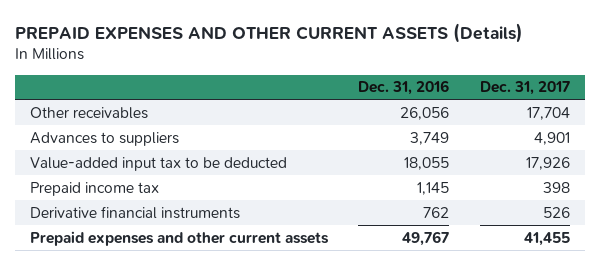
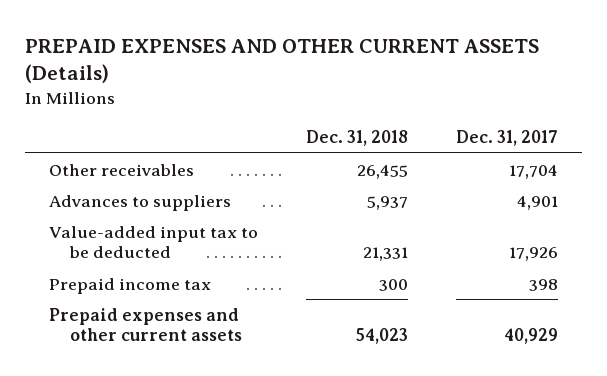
[358,80,450,96] Dec. 31, 2016 -> none
none -> [306,130,409,147] Dec. 31, 2018
[30,205,241,219] Derivative financial instruments -> none
[523,231,570,246] 41,455 -> [503,328,558,345] 40,929

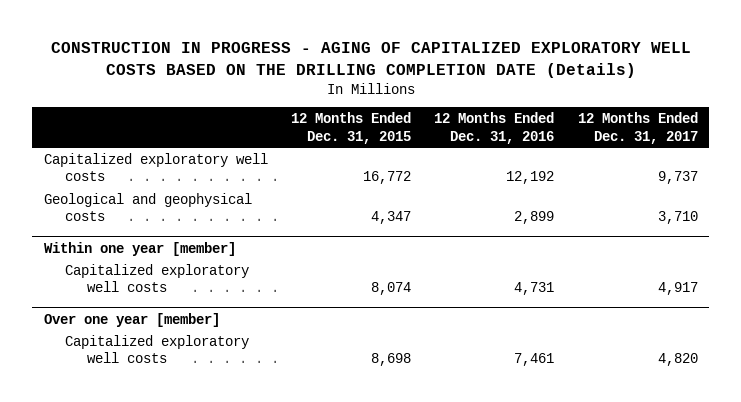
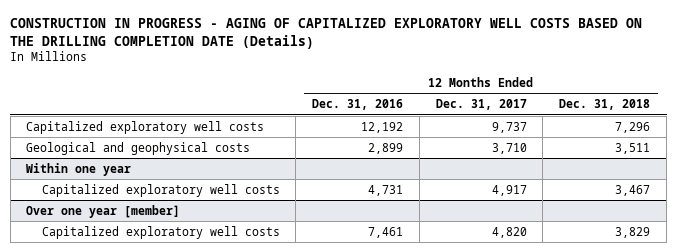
[290,112,411,144] 12 Months Ended Dec. 31, 2015 -> none
none -> [559,99,651,111] Dec. 31, 2018
[43,241,236,256] Within one year [member] -> [26,162,132,176] Within one year

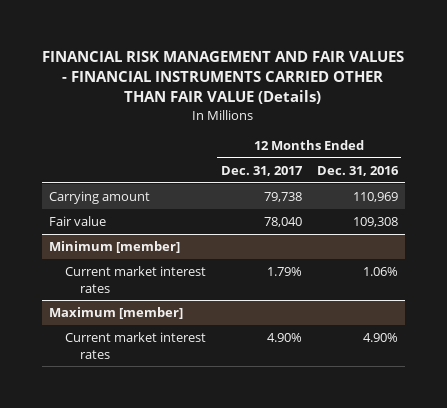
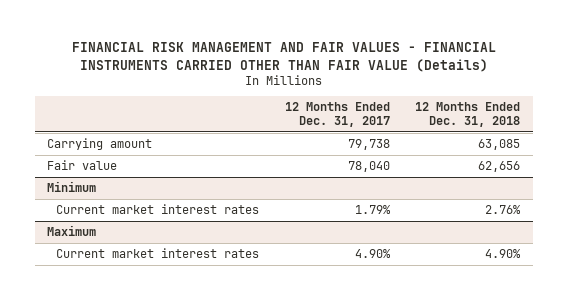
[316,165,399,176] Dec. 31, 2016 -> none
none -> [414,102,520,128] 12 Months Ended Dec. 31, 2018
[49,241,181,254] Minimum [member] -> [47,180,97,192] Minimum
[49,307,184,320] Maximum [member] -> [47,224,97,236] Maximum

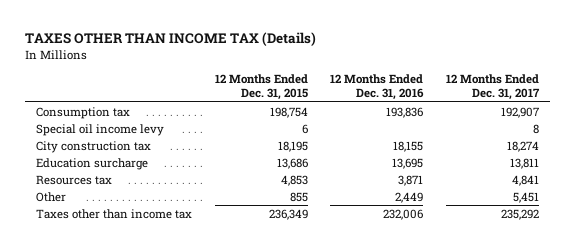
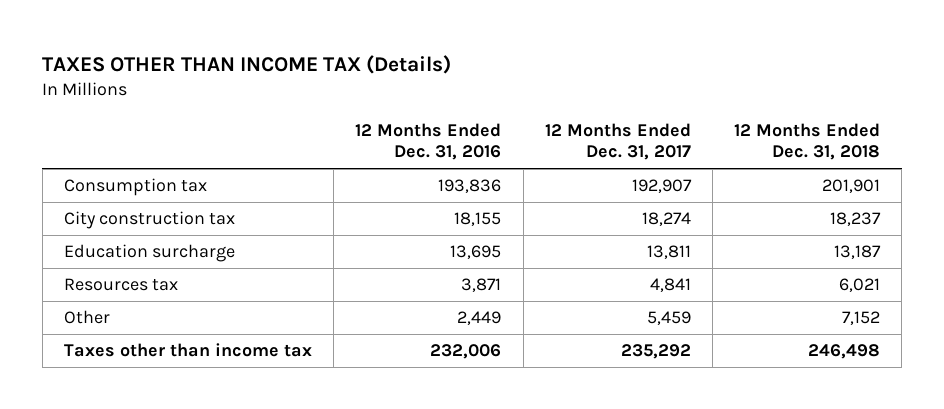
[214,74,308,101] 12 Months Ended Dec. 31, 2015 -> none
none -> [734,122,881,161] 12 Months Ended Dec. 31, 2018
[35,123,164,136] Special oil income levy -> none
[513,191,540,203] 5,451 -> [646,311,691,326] 5,459

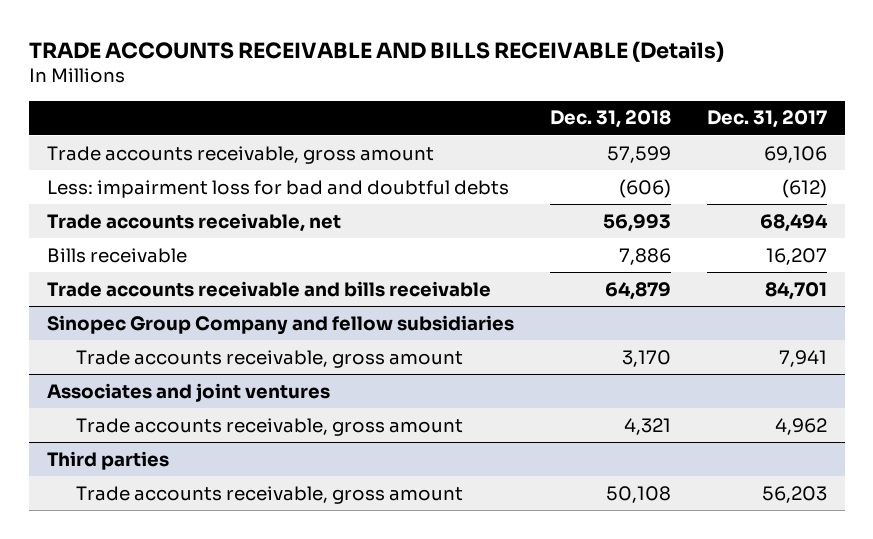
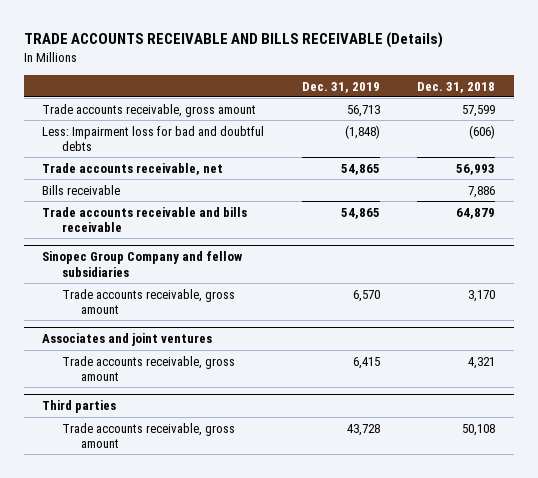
[706,110,827,129] Dec. 31, 2017 -> none
none -> [301,81,380,93] Dec. 31, 2019
[46,179,509,198] Less: impairment loss for bad and doubtful debts -> [42,125,265,152] Less: Impairment loss for bad and doubtful debts

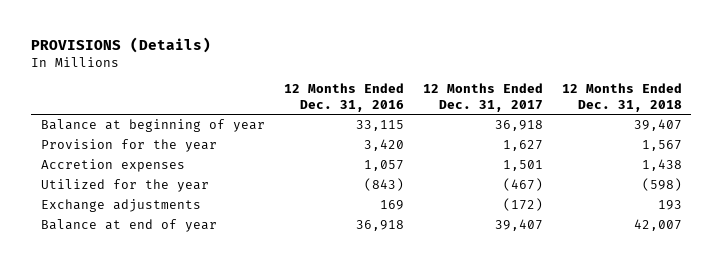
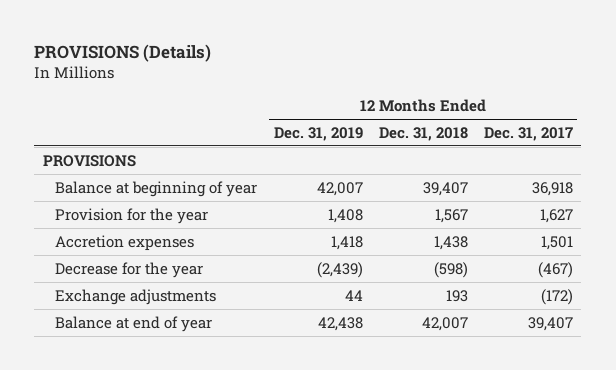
[283,83,404,112] 12 Months Ended Dec. 31, 2016 -> none
none -> [273,127,363,142] Dec. 31, 2019
none -> [42,154,136,167] PROVISIONS
[40,179,209,193] Utilized for the year -> [55,261,204,278] Decrease for the year

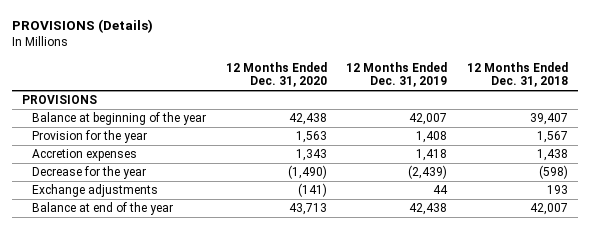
[484,127,574,142] Dec. 31, 2017 -> none
none -> [225,61,327,88] 12 Months Ended Dec. 31, 2020
[55,180,258,197] Balance at beginning of year -> [32,112,207,126] Balance at beginning of the year
[55,315,213,332] Balance at end of year -> [32,202,174,216] Balance at end of the year

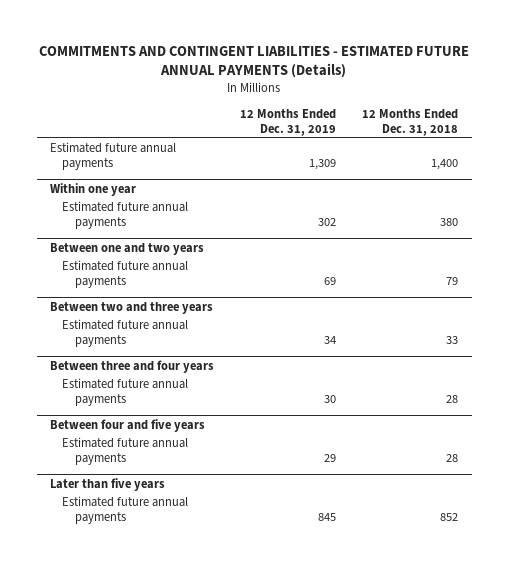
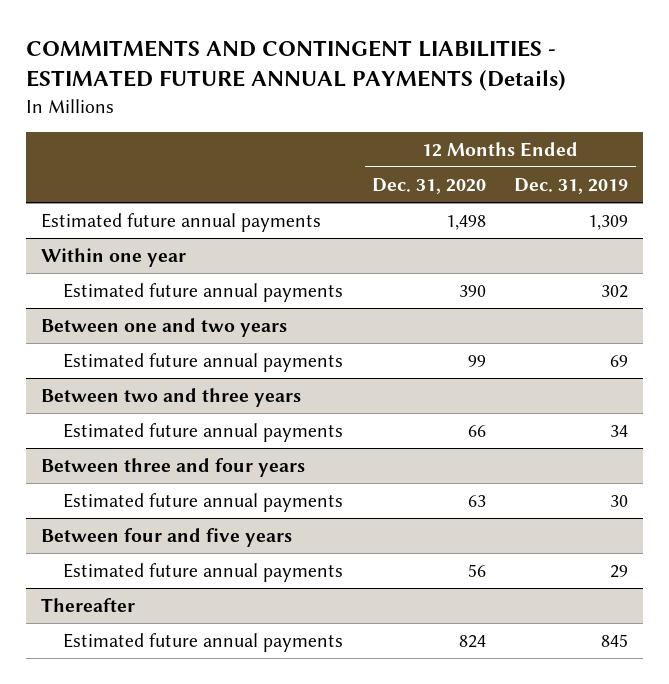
[362,108,459,136] 12 Months Ended Dec. 31, 2018 -> none
none -> [371,177,486,194] Dec. 31, 2020
[49,477,165,491] Later than five years -> [40,597,135,612] Thereafter

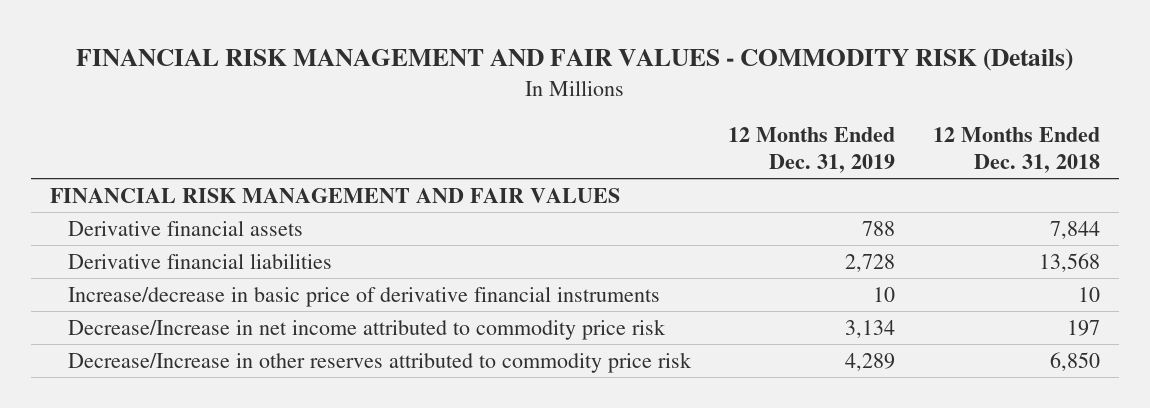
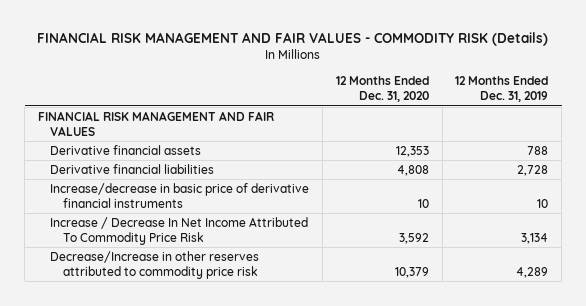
[933,126,1101,174] 12 Months Ended Dec. 31, 2018 -> none
none -> [335,75,429,103] 12 Months Ended Dec. 31, 2020
[67,318,666,340] Decrease/Increase in net income attributed to commodity price risk -> [50,216,309,246] Increase / Decrease In Net Income Attributed To Commodity Price Risk

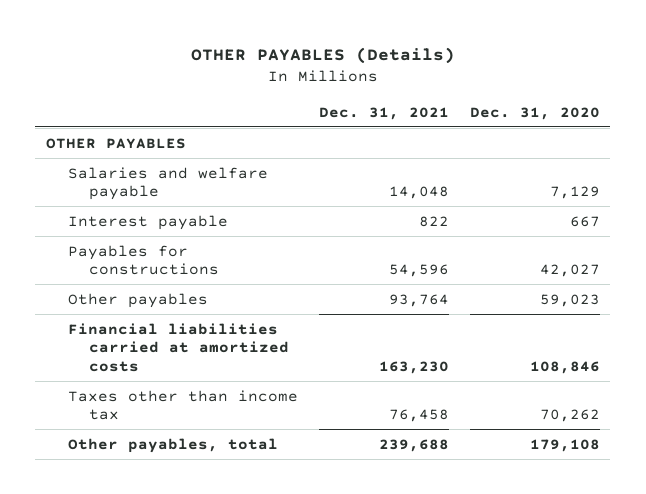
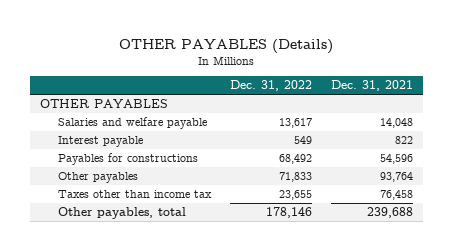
[469,106,600,120] Dec. 31, 2020 -> none
none -> [230,80,313,92] Dec. 31, 2022
[67,322,290,372] Financial liabilities carried at amortized costs -> none

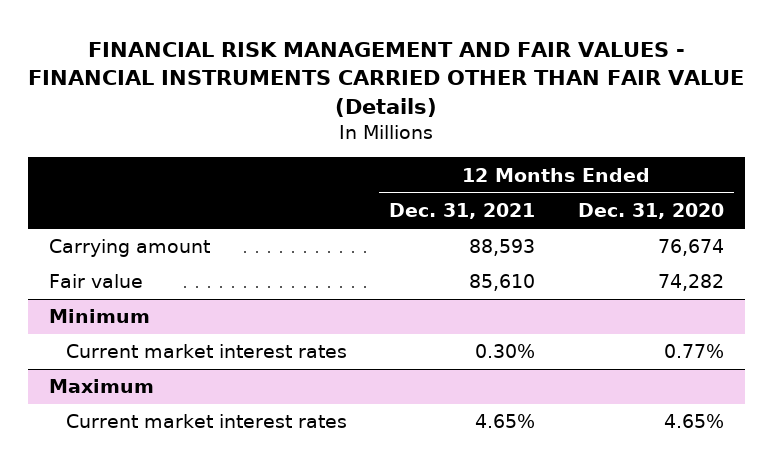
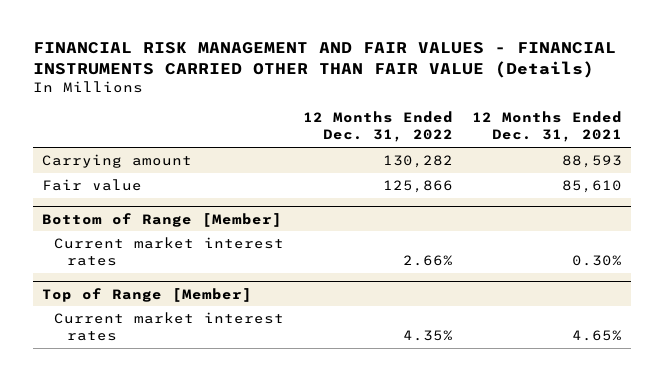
[577,203,724,220] Dec. 31, 2020 -> none
none -> [302,111,453,143] 12 Months Ended Dec. 31, 2022
[49,309,151,324] Minimum -> [41,212,282,227] Bottom of Range [Member]
[49,379,155,394] Maximum -> [41,287,252,302] Top of Range [Member]

